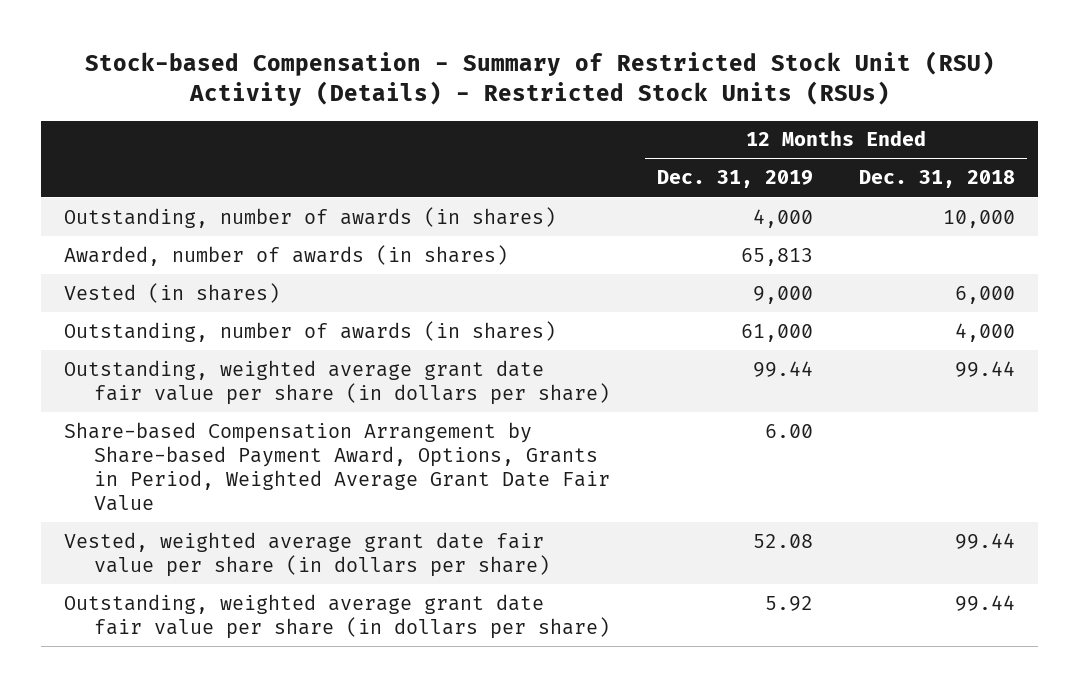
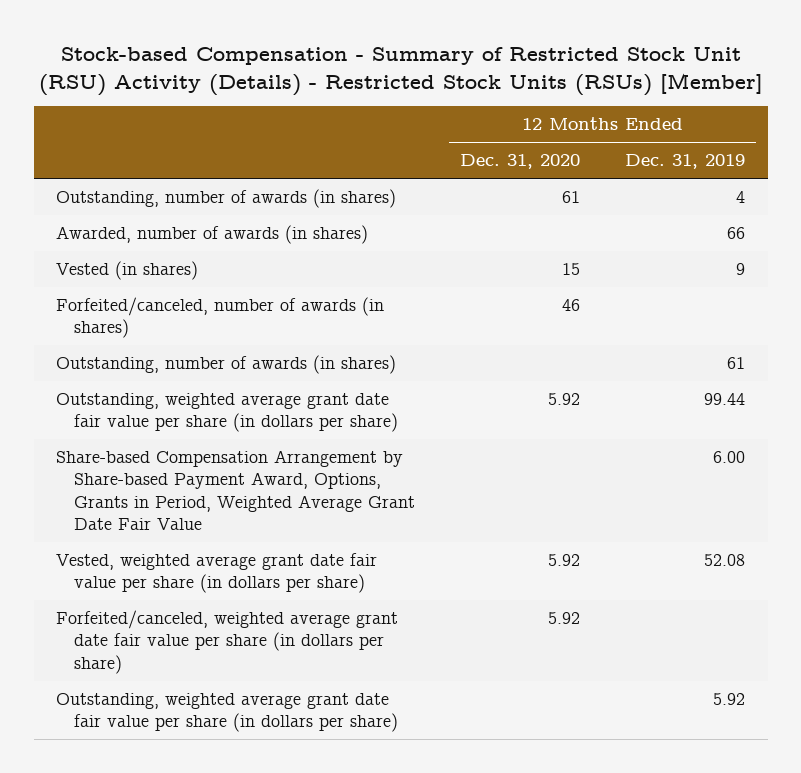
[84,51,995,107] Stock-based Compensation - Summary of Restricted Stock Unit (RSU) Activity (Details) - Restricted Stock Units (RSUs) -> [38,47,763,96] Stock-based Compensation - Summary of Restricted Stock Unit (RSU) Activity (Details) - Restricted Stock Units (RSUs) [Member]
[859,170,1016,189] Dec. 31, 2018 -> none
none -> [460,154,581,170] Dec. 31, 2020
[752,208,813,228] 4,000 -> [736,191,746,204] 4
[740,247,813,266] 65,813 -> [727,227,746,240] 66
[752,285,813,304] 9,000 -> [736,263,746,276] 9
none -> [56,297,385,339] Forfeited/canceled, number of awards (in shares)
[740,323,813,342] 61,000 -> [727,357,746,370] 61
none -> [56,610,399,674] Forfeited/canceled, weighted average grant date fair value per share (in dollars per share)

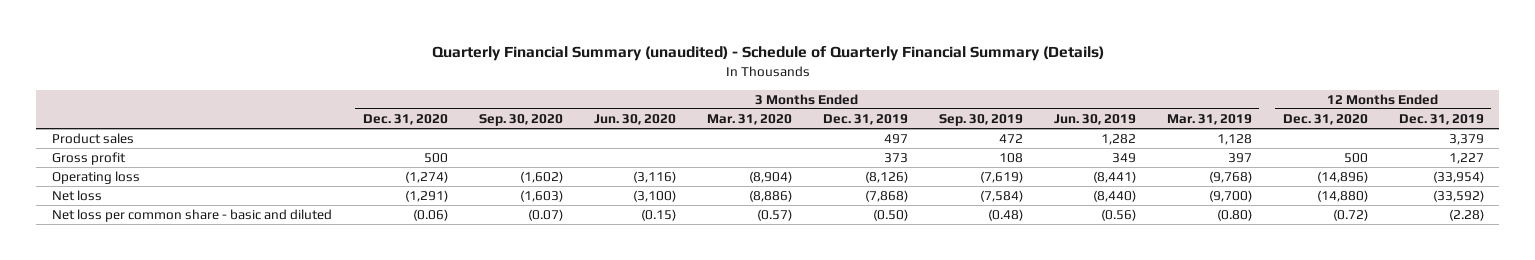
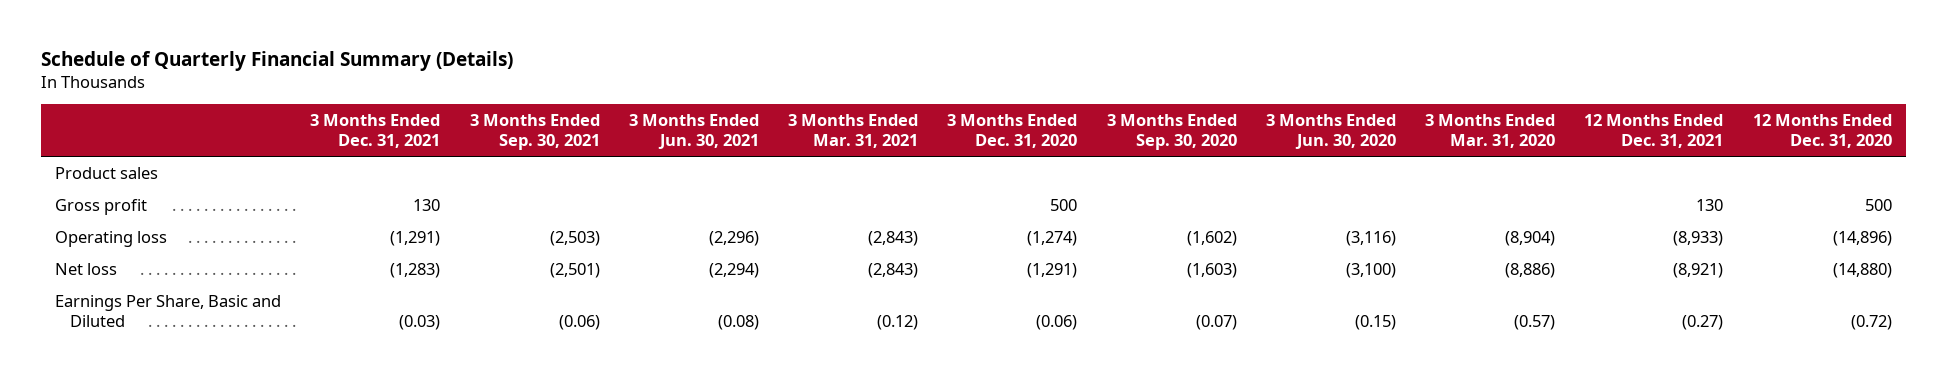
[431,46,1104,62] Quarterly Financial Summary (unaudited) - Schedule of Quarterly Financial Summary (Details) -> [40,50,513,71] Schedule of Quarterly Financial Summary (Details)
[822,114,908,126] Dec. 31, 2019 -> none
[938,114,1023,127] Sep. 30, 2019 -> none
[1053,114,1136,126] Jun. 30, 2019 -> none
[1166,114,1252,126] Mar. 31, 2019 -> none
[1398,114,1484,126] Dec. 31, 2019 -> none
none -> [310,114,441,149] 3 Months Ended Dec. 31, 2021
none -> [469,114,600,151] 3 Months Ended Sep. 30, 2021
none -> [628,114,759,150] 3 Months Ended Jun. 30, 2021
none -> [788,114,919,149] 3 Months Ended Mar. 31, 2021
none -> [1584,114,1724,149] 12 Months Ended Dec. 31, 2021
[51,209,332,223] Net loss per common share - basic and diluted -> [55,294,282,327] Earnings Per Share, Basic and Diluted

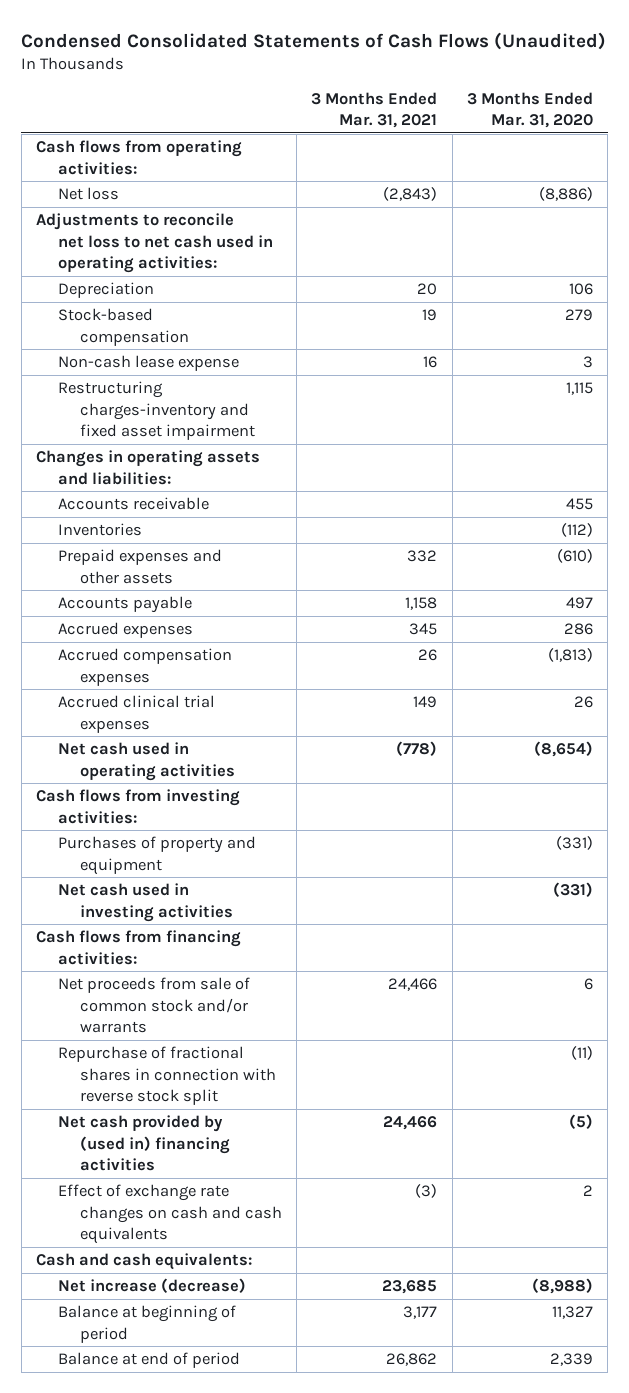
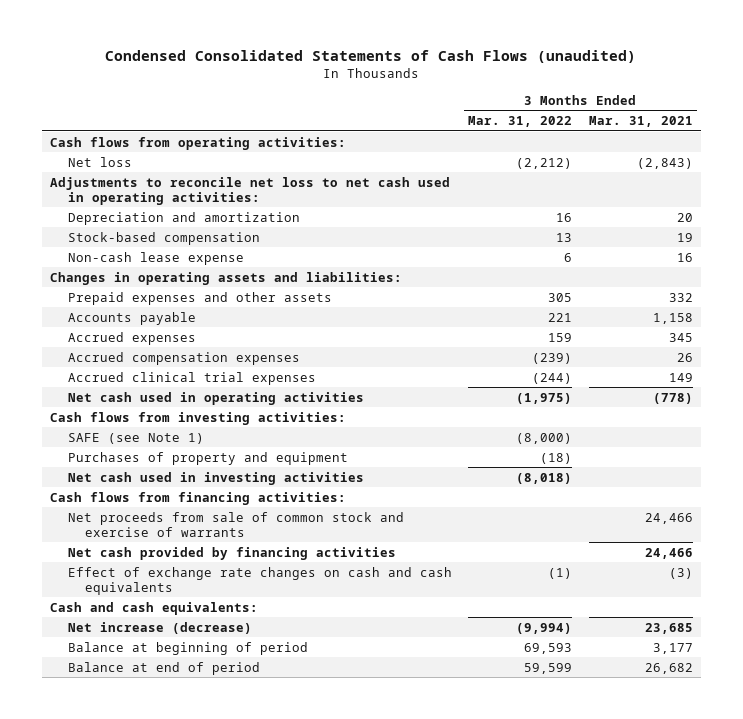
[21,31,607,50] Condensed Consolidated Statements of Cash Flows (Unaudited) -> [105,50,637,64] Condensed Consolidated Statements of Cash Flows (unaudited)
[466,91,593,129] 3 Months Ended Mar. 31, 2020 -> none
none -> [468,116,573,128] Mar. 31, 2022
[57,282,154,299] Depreciation -> [67,211,300,225] Depreciation and amortization
[57,381,255,441] Restructuring charges-inventory and fixed asset impairment -> none
[57,497,209,511] Accounts receivable -> none
[57,523,142,537] Inventories -> none
none -> [67,432,204,444] SAFE (see Note 1)
[57,1046,276,1106] Repurchase of fractional shares in connection with reverse stock split -> none
[57,977,250,1034] Net proceeds from sale of common stock and/or warrants -> [67,511,404,537] Net proceeds from sale of common stock and exercise of warrants
[57,1115,230,1172] Net cash provided by (used in) financing activities -> [67,546,396,560] Net cash provided by financing activities
[386,1353,438,1367] 26,862 -> [644,662,693,674] 26,682

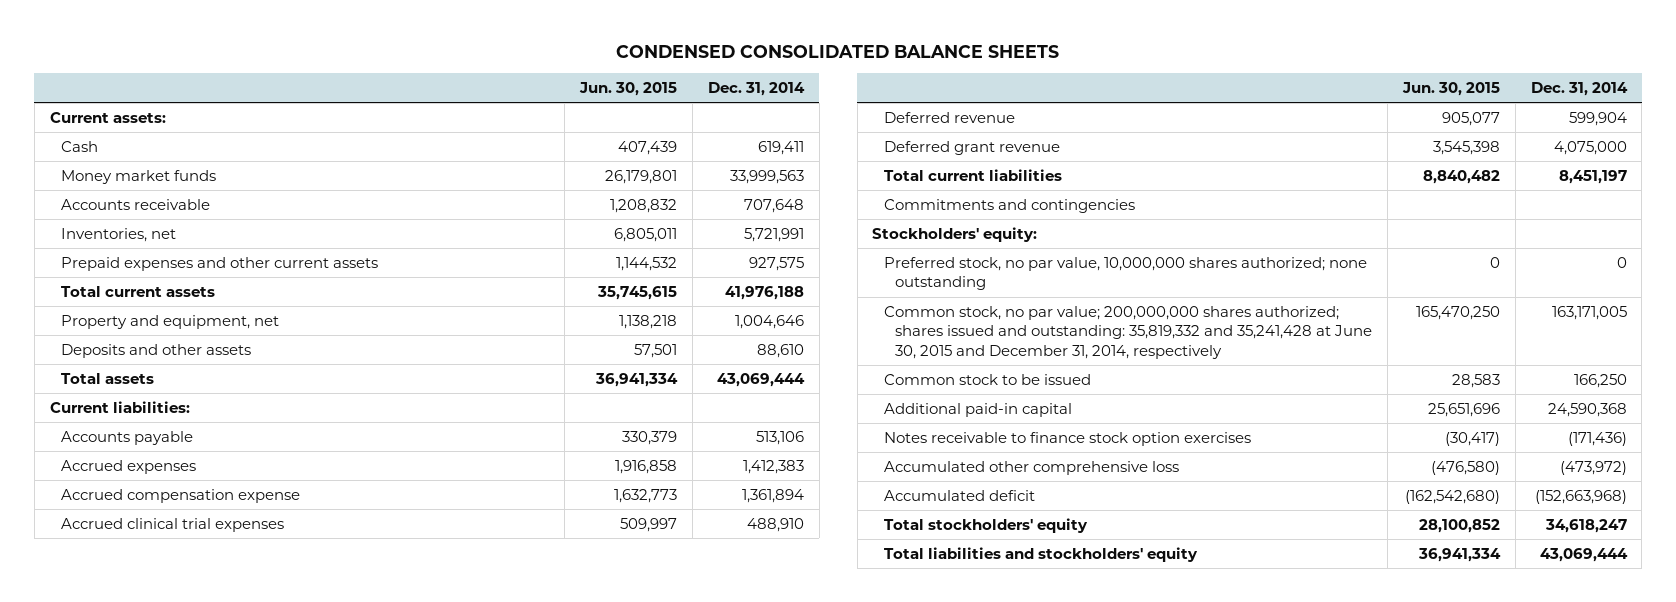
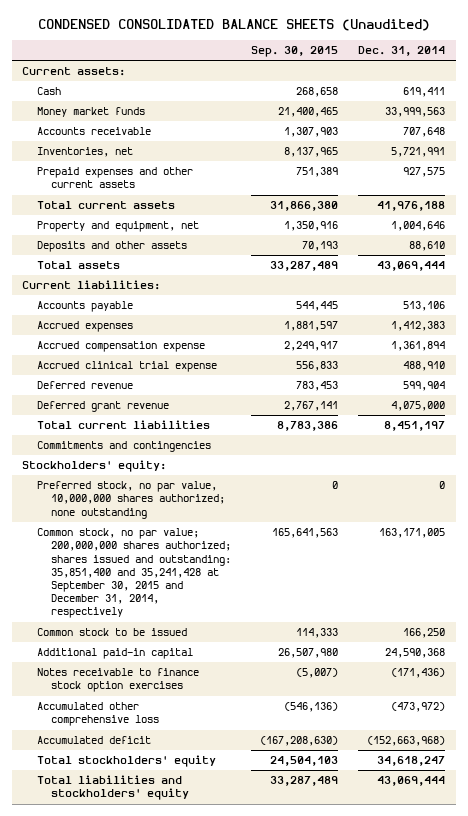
[616,44,1060,58] CONDENSED CONSOLIDATED BALANCE SHEETS -> [37,18,430,31] CONDENSED CONSOLIDATED BALANCE SHEETS (Unaudited)
[578,81,677,96] Jun. 30, 2015 -> none
none -> [251,45,339,57] Sep. 30, 2015
[60,518,284,533] Accrued clinical trial expenses -> [36,361,217,373] Accrued clinical trial expense
[883,306,1373,359] Common stock, no par value; 200,000,000 shares authorized; shares issued and outstanding: 35,819,332 and 35,241,428 at June 30, 2015 and December 31, 2014, respectively -> [36,528,231,619] Common stock, no par value; 200,000,000 shares authorized; shares issued and outstanding: 35,851,400 and 35,241,428 at September 30, 2015 and December 31, 2014, respectively

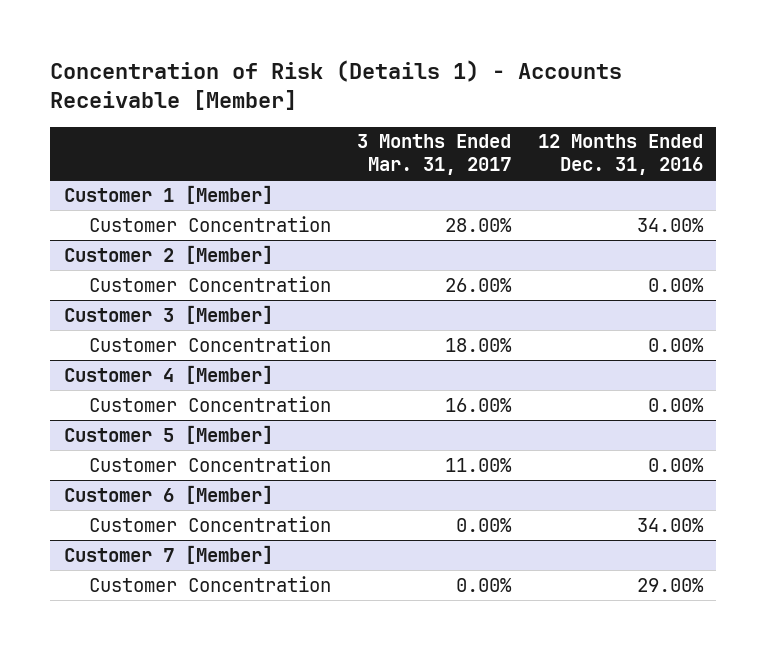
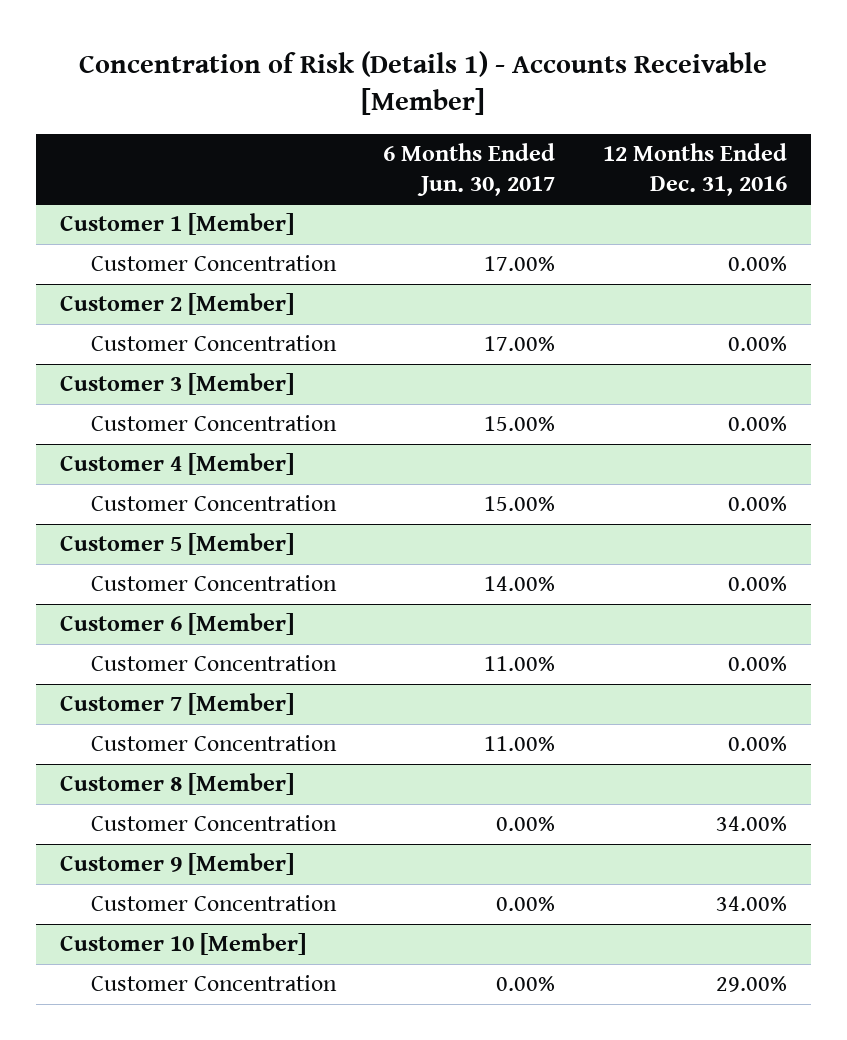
[357,134,512,176] 3 Months Ended Mar. 31, 2017 -> none
none -> [383,142,556,196] 6 Months Ended Jun. 30, 2017
[637,217,705,232] 34.00% -> [727,256,787,272] 0.00%
[637,517,705,532] 34.00% -> [727,656,787,672] 0.00%
none -> [90,735,337,752] Customer Concentration
none -> [59,773,294,796] Customer 8 [Member]
none -> [90,815,337,832] Customer Concentration
none -> [59,853,294,876] Customer 9 [Member]
none -> [90,895,337,912] Customer Concentration
none -> [59,933,306,956] Customer 10 [Member]

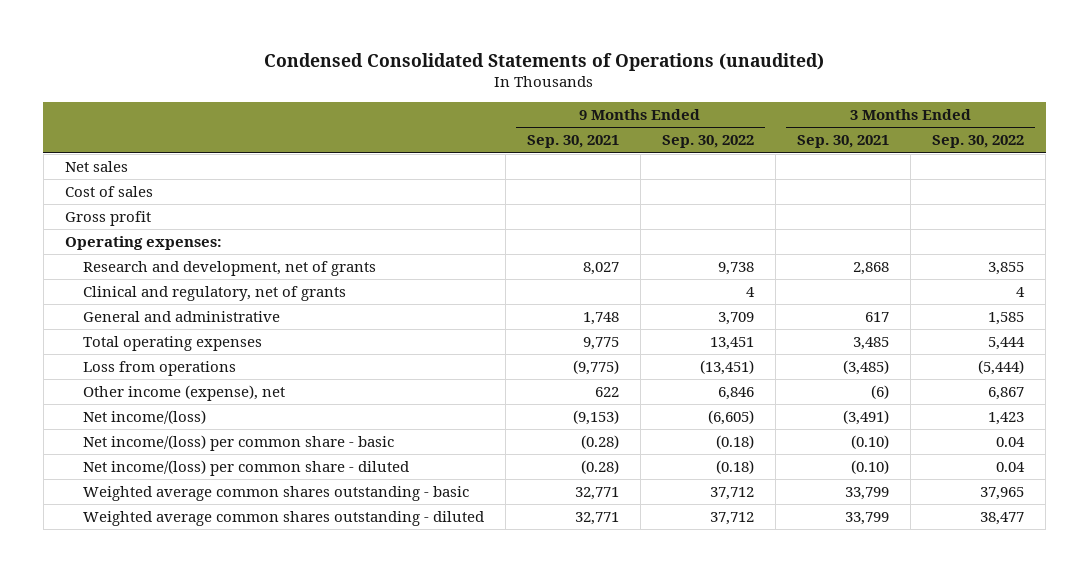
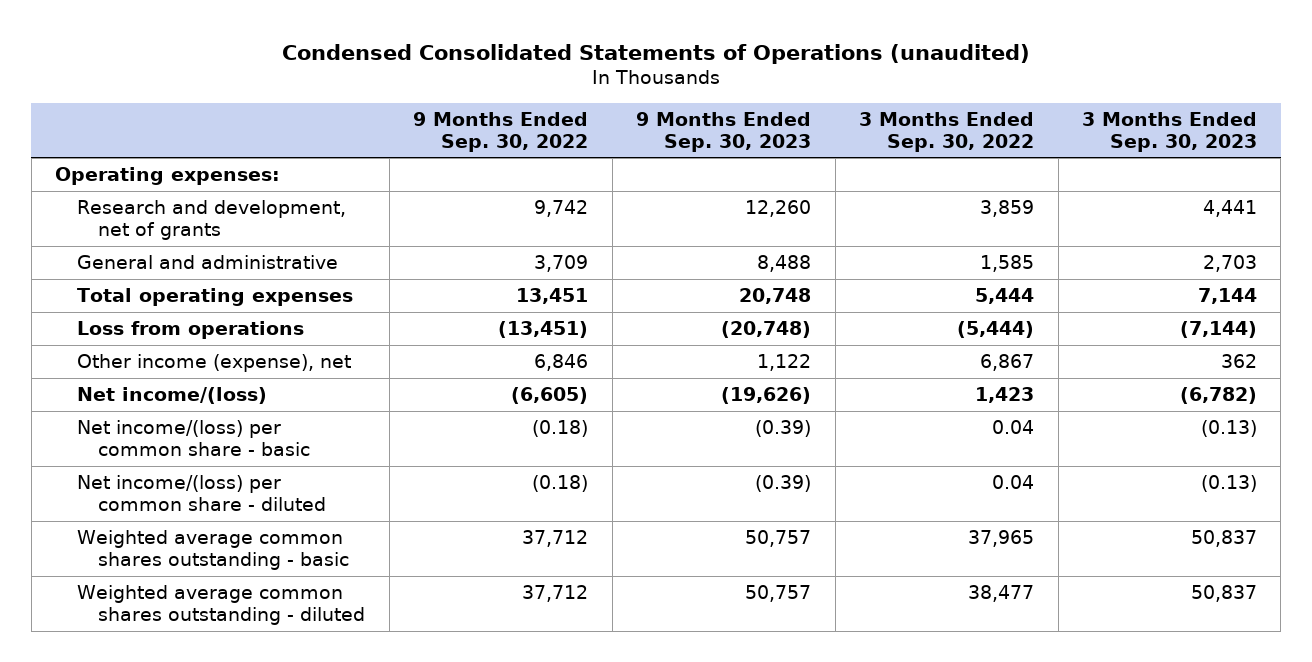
[526,135,619,149] Sep. 30, 2021 -> none
[797,135,890,149] Sep. 30, 2021 -> none
none -> [636,111,812,152] 9 Months Ended Sep. 30, 2023
none -> [1081,111,1257,152] 3 Months Ended Sep. 30, 2023
[64,161,128,173] Net sales -> none
[64,186,153,198] Cost of sales -> none
[64,211,151,227] Gross profit -> none
[82,286,346,302] Clinical and regulatory, net of grants -> none
[717,262,754,276] 9,738 -> [534,200,589,218] 9,742
[988,262,1025,276] 3,855 -> [980,200,1035,218] 3,859

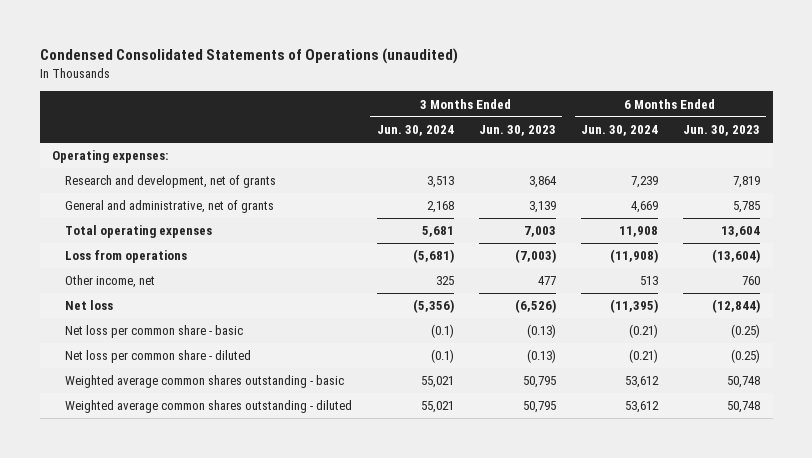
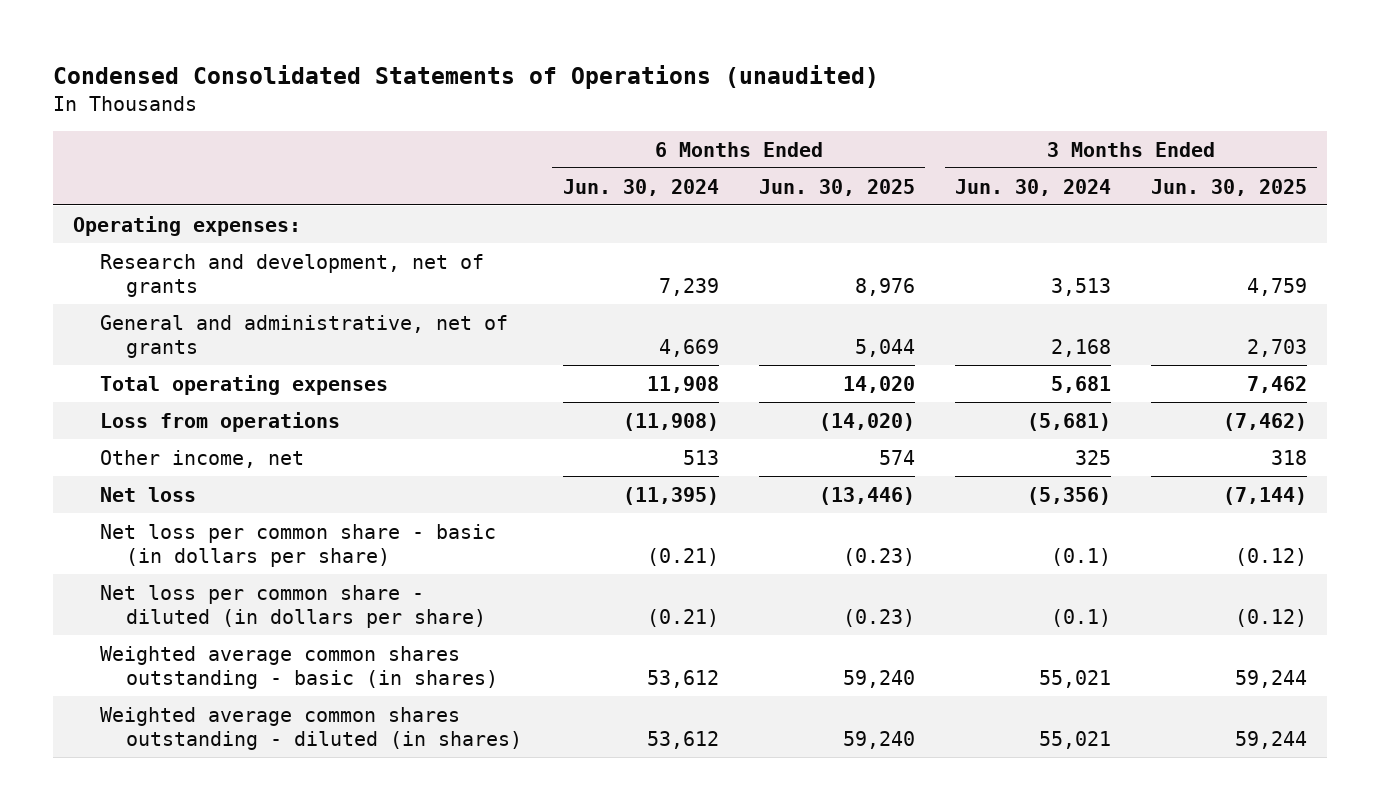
[478,125,556,137] Jun. 30, 2023 -> none
[683,125,761,137] Jun. 30, 2023 -> none
none -> [758,178,915,196] Jun. 30, 2025
none -> [1151,178,1308,196] Jun. 30, 2025
[64,325,243,339] Net loss per common share - basic -> [99,523,496,567] Net loss per common share - basic (in dollars per share)
[64,350,251,364] Net loss per common share - diluted -> [99,584,487,628] Net loss per common share - diluted (in dollars per share)
[64,375,344,389] Weighted average common shares outstanding - basic -> [99,645,499,689] Weighted average common shares outstanding - basic (in shares)
[64,400,352,414] Weighted average common shares outstanding - diluted -> [99,706,523,750] Weighted average common shares outstanding - diluted (in shares)

